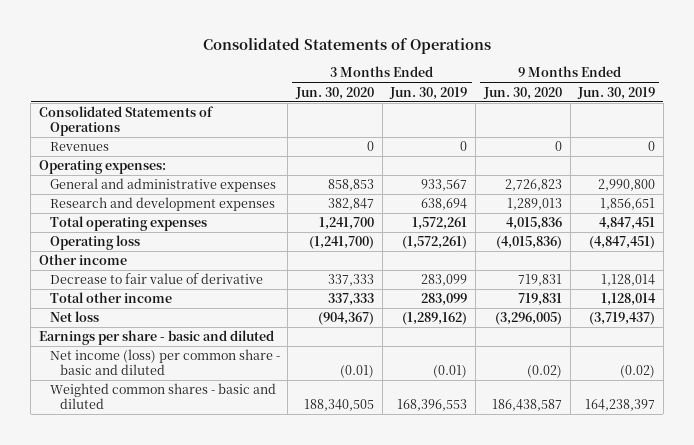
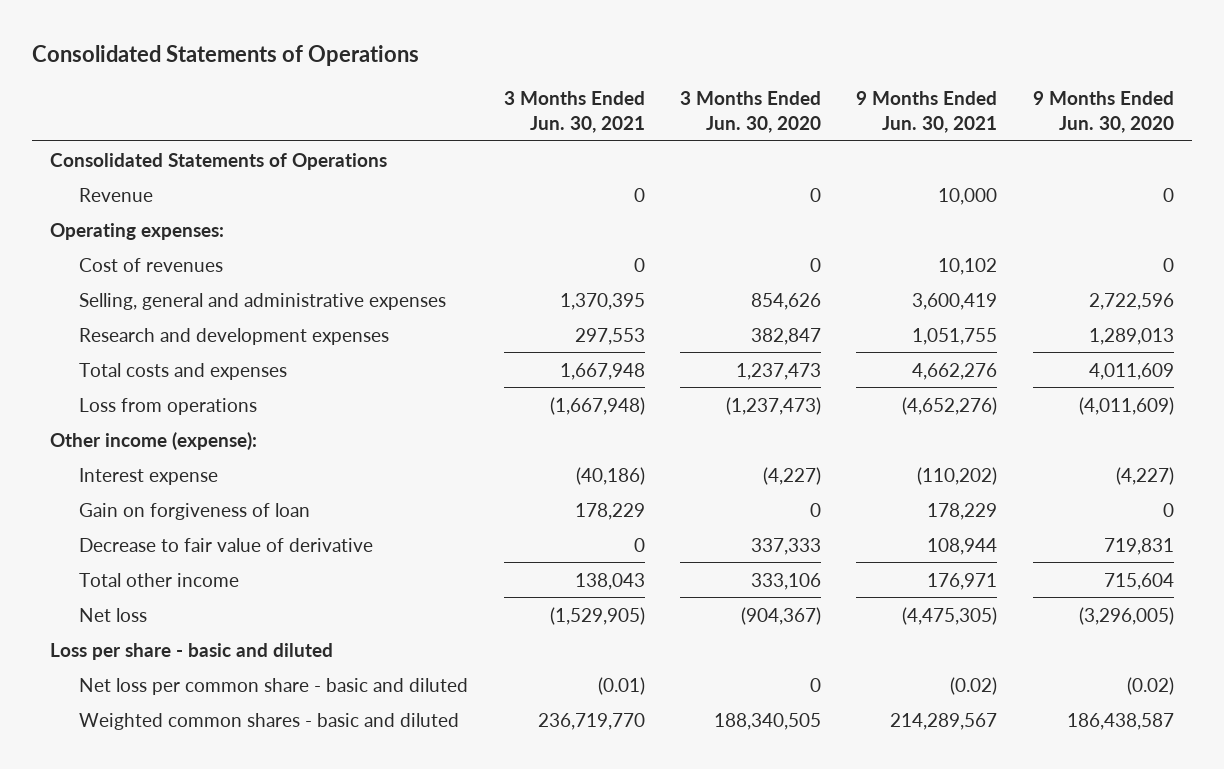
[389,86,468,100] Jun. 30, 2019 -> none
[577,86,656,100] Jun. 30, 2019 -> none
none -> [503,91,645,133] 3 Months Ended Jun. 30, 2021
none -> [856,91,998,133] 9 Months Ended Jun. 30, 2021
[49,142,109,152] Revenues -> [79,187,154,202] Revenue
none -> [79,257,224,272] Cost of revenues
[49,178,276,193] General and administrative expenses -> [79,292,447,310] Selling, general and administrative expenses
[327,179,374,192] 858,853 -> [751,292,822,310] 854,626
[504,179,562,192] 2,726,823 -> [1088,292,1174,310] 2,722,596
[49,216,207,232] Total operating expenses -> none
none -> [79,362,288,380] Total costs and expenses
[49,235,140,251] Operating loss -> [79,397,258,415] Loss from operations
[308,236,374,250] (1,241,700) -> [726,396,822,415] (1,237,473)
[495,236,562,250] (4,015,836) -> [1078,396,1174,415] (4,011,609)
[39,254,128,266] Other income -> [49,431,257,450] Other income (expense):
none -> [79,467,219,485] Interest expense
none -> [79,502,311,520] Gain on forgiveness of loan
[327,293,374,307] 337,333 -> [751,572,822,590] 333,106
[517,293,562,307] 719,831 -> [1103,572,1174,590] 715,604
[39,330,275,346] Earnings per share - basic and diluted -> [49,642,333,660] Loss per share - basic and diluted
[49,349,280,375] Net income (loss) per common share - basic and diluted -> [79,677,469,695] Net loss per common share - basic and diluted
[339,364,374,378] (0.01) -> [810,677,822,692] 0

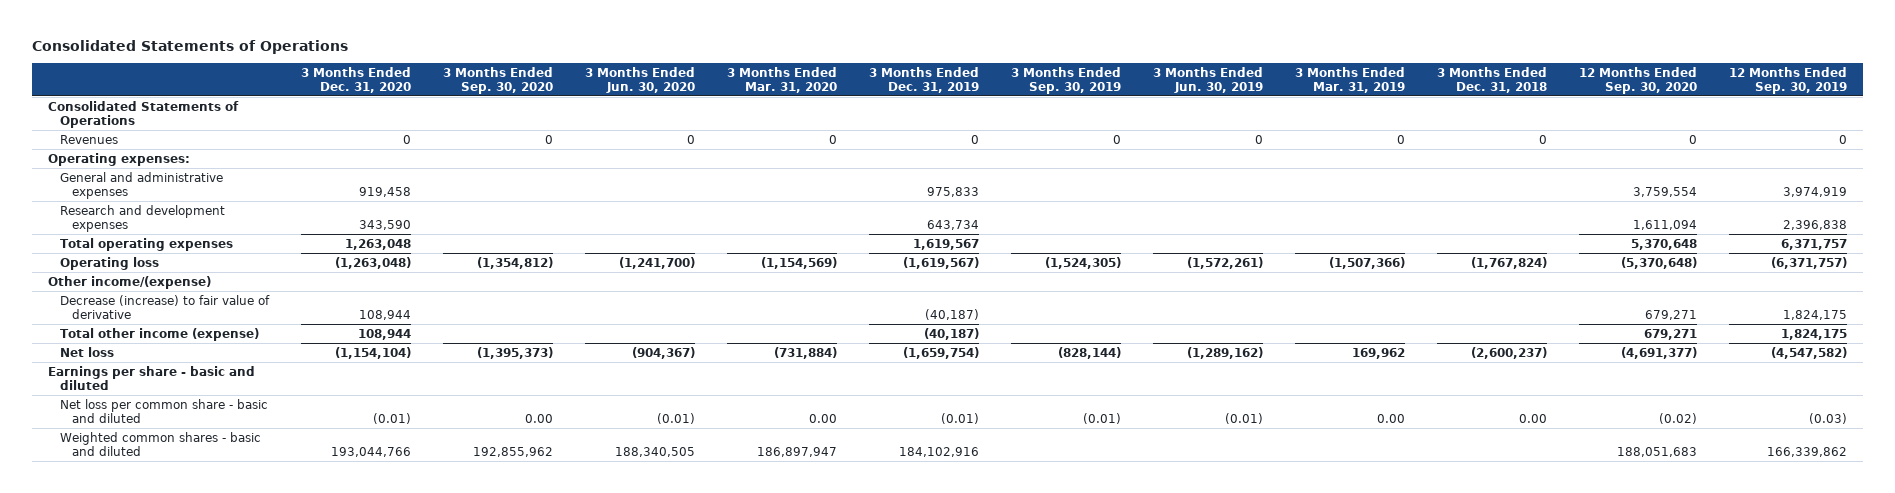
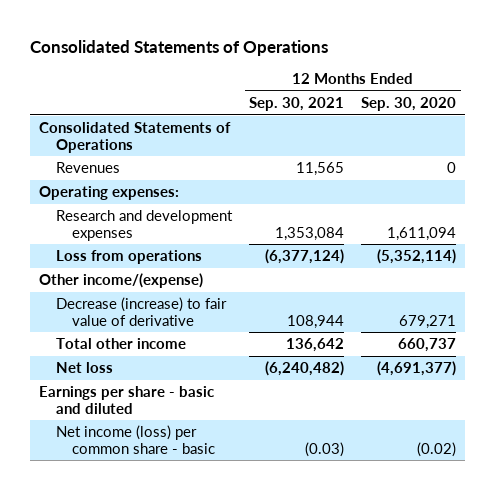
[301,66,412,93] 3 Months Ended Dec. 31, 2020 -> none
[443,66,554,94] 3 Months Ended Sep. 30, 2020 -> none
[585,66,696,93] 3 Months Ended Jun. 30, 2020 -> none
[727,66,838,93] 3 Months Ended Mar. 31, 2020 -> none
[868,66,979,93] 3 Months Ended Dec. 31, 2019 -> none
[1010,66,1121,94] 3 Months Ended Sep. 30, 2019 -> none
[1152,66,1263,93] 3 Months Ended Jun. 30, 2019 -> none
[1294,66,1405,93] 3 Months Ended Mar. 31, 2019 -> none
[1436,66,1547,93] 3 Months Ended Dec. 31, 2018 -> none
[1728,66,1847,94] 12 Months Ended Sep. 30, 2019 -> none
none -> [249,96,345,111] Sep. 30, 2021
[60,171,224,199] General and administrative expenses -> none
[60,237,234,251] Total operating expenses -> none
[60,256,160,270] Operating loss -> [55,250,202,265] Loss from operations
[1620,256,1697,269] (5,370,648) -> [377,249,457,265] (5,352,114)
[60,327,260,341] Total other income (expense) -> [55,338,186,350] Total other income
[1643,328,1697,340] 679,271 -> [398,338,457,353] 660,737
[60,431,262,456] Weighted common shares - basic and diluted -> none
[60,398,269,423] Net loss per common share - basic and diluted -> [55,425,216,454] Net income (loss) per common share - basic

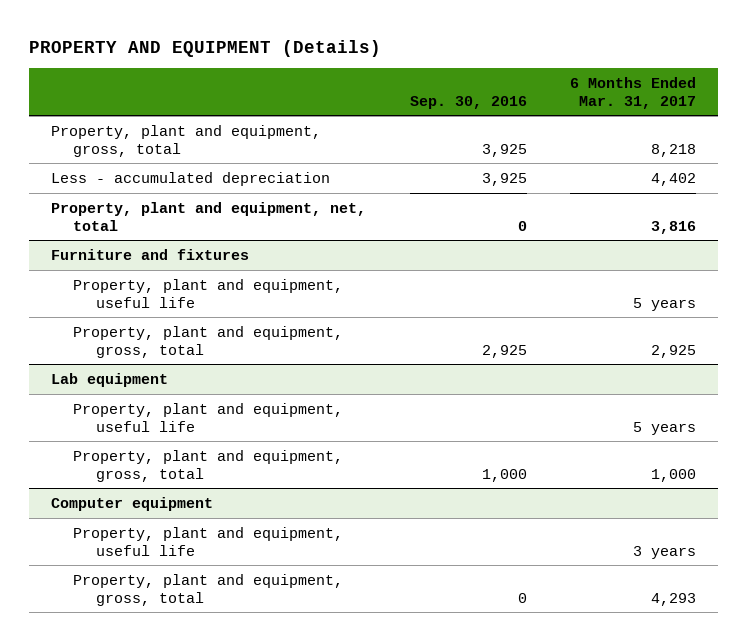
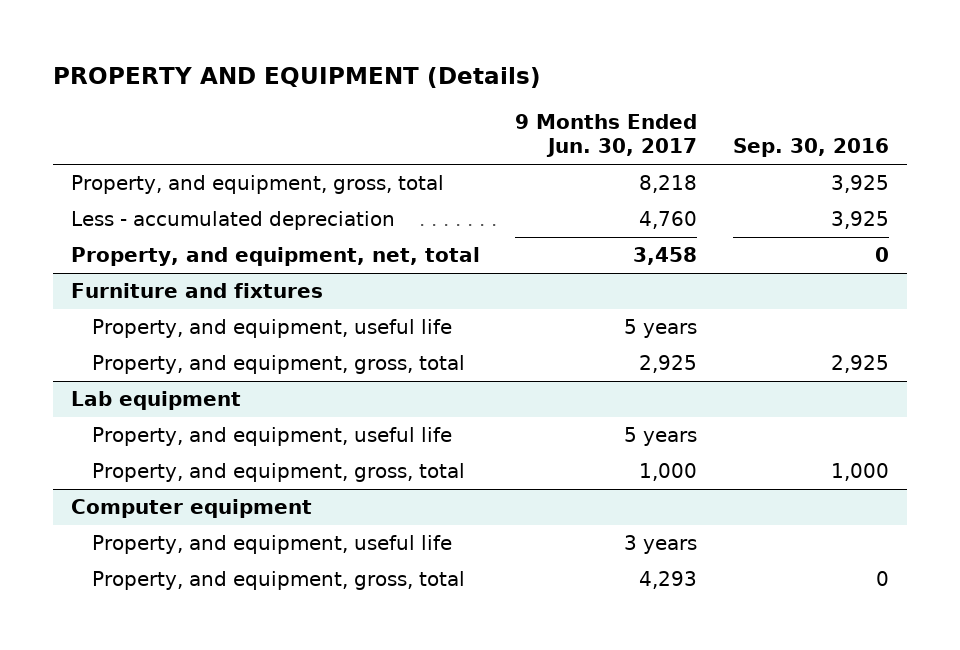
[570,76,697,109] 6 Months Ended Mar. 31, 2017 -> none
none -> [515,114,698,158] 9 Months Ended Jun. 30, 2017
[51,124,322,157] Property, plant and equipment, gross, total -> [70,175,444,195] Property, and equipment, gross, total
[51,201,367,231] Property, plant and equipment, net, total -> [70,247,480,267] Property, and equipment, net, total
[73,278,344,308] Property, plant and equipment, useful life -> [91,319,452,339] Property, and equipment, useful life
[73,325,344,358] Property, plant and equipment, gross, total -> [91,355,465,375] Property, and equipment, gross, total
[73,402,344,432] Property, plant and equipment, useful life -> [91,427,452,447] Property, and equipment, useful life
[73,449,344,482] Property, plant and equipment, gross, total -> [91,463,465,483] Property, and equipment, gross, total
[73,526,344,556] Property, plant and equipment, useful life -> [91,535,452,555] Property, and equipment, useful life
[73,573,344,606] Property, plant and equipment, gross, total -> [91,571,465,591] Property, and equipment, gross, total

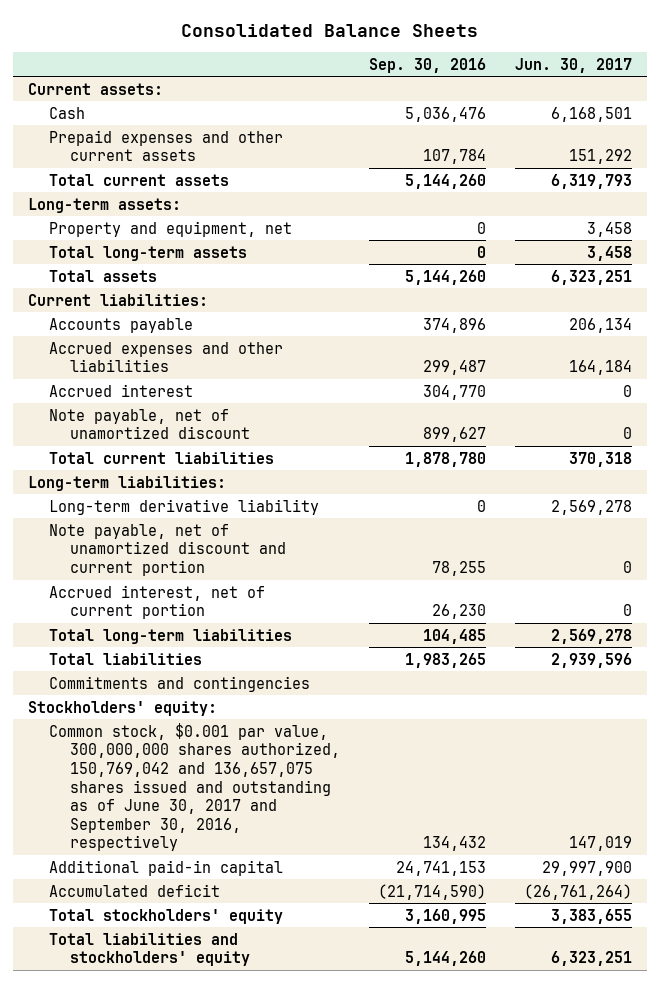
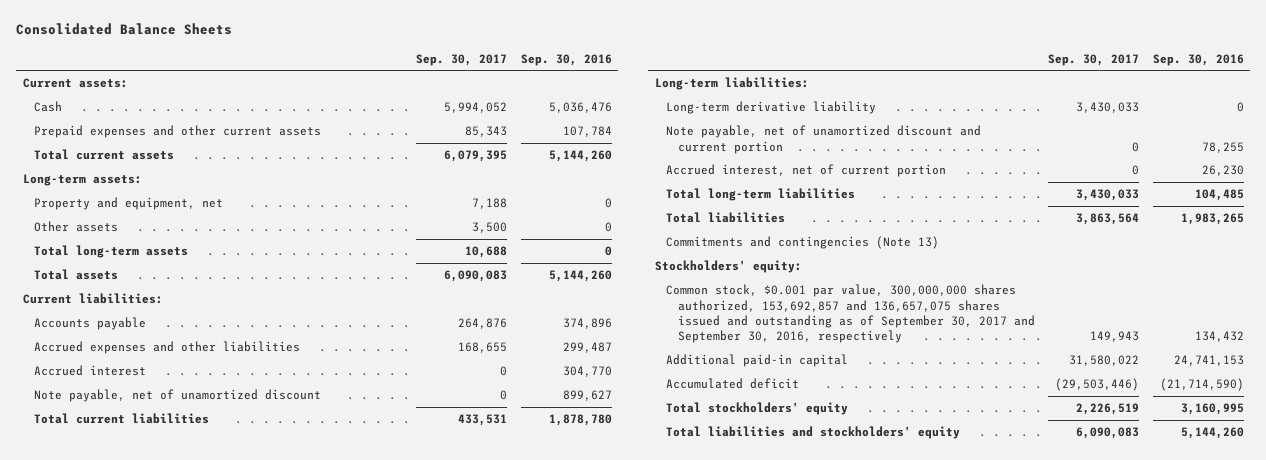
[515,57,633,73] Jun. 30, 2017 -> none
none -> [416,53,508,66] Sep. 30, 2017
none -> [34,221,119,233] Other assets
[48,675,310,692] Commitments and contingencies -> [666,236,940,250] Commitments and contingencies (Note 13)
[48,722,341,852] Common stock, $0.001 par value, 300,000,000 shares authorized, 150,769,042 and 136,657,075 shares issued and outstanding as of June 30, 2017 and September 30, 2016, respectively -> [666,284,1035,344] Common stock, $0.001 par value, 300,000,000 shares authorized, 153,692,857 and 136,657,075 shares issued and outstanding as of September 30, 2017 and September 30, 2016, respectively

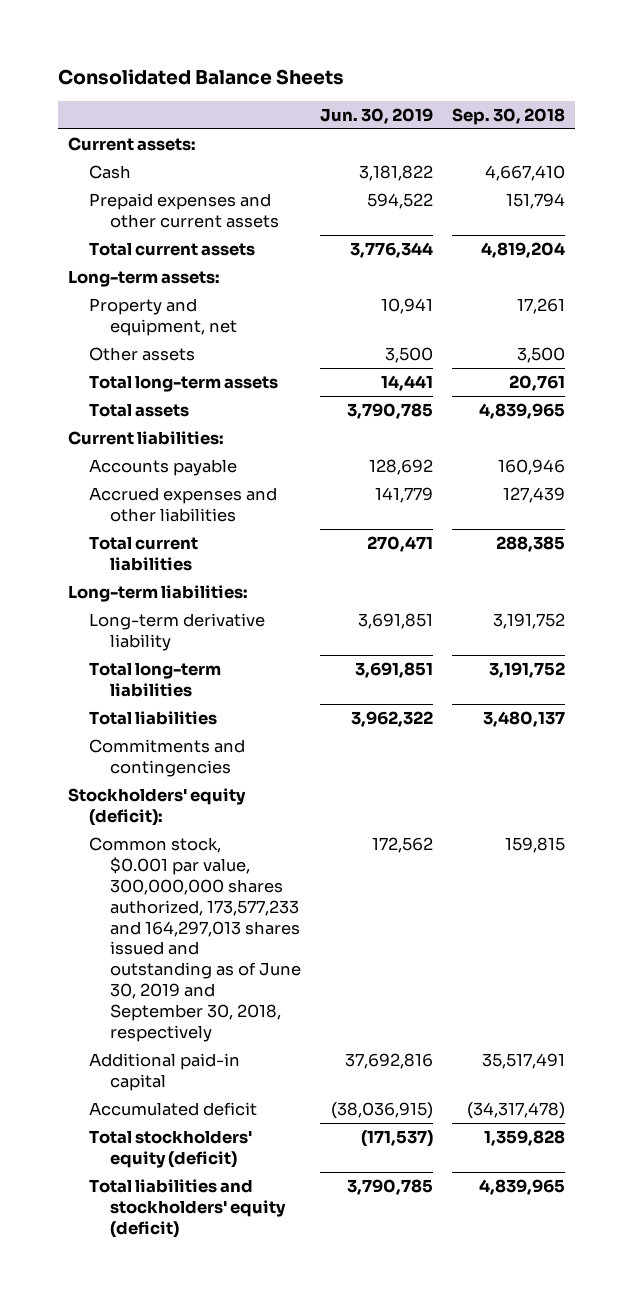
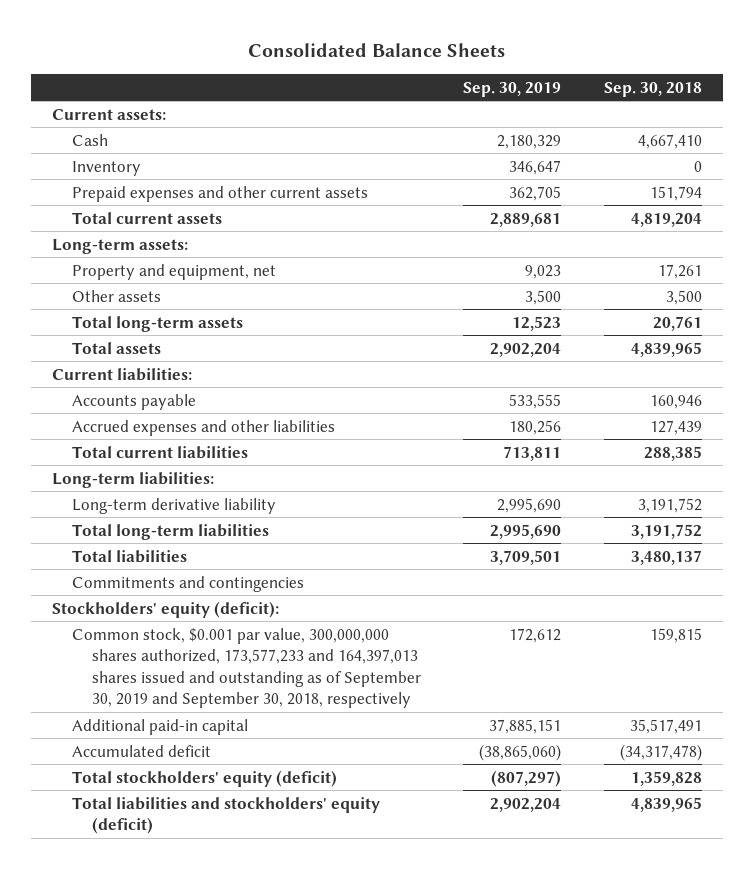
[320,107,434,124] Jun. 30, 2019 -> none
none -> [463,81,562,97] Sep. 30, 2019
none -> [71,160,141,176] Inventory
[88,837,301,1042] Common stock, $0.001 par value, 300,000,000 shares authorized, 173,577,233 and 164,297,013 shares issued and outstanding as of June 30, 2019 and September 30, 2018, respectively -> [71,627,421,709] Common stock, $0.001 par value, 300,000,000 shares authorized, 173,577,233 and 164,397,013 shares issued and outstanding as of September 30, 2019 and September 30, 2018, respectively

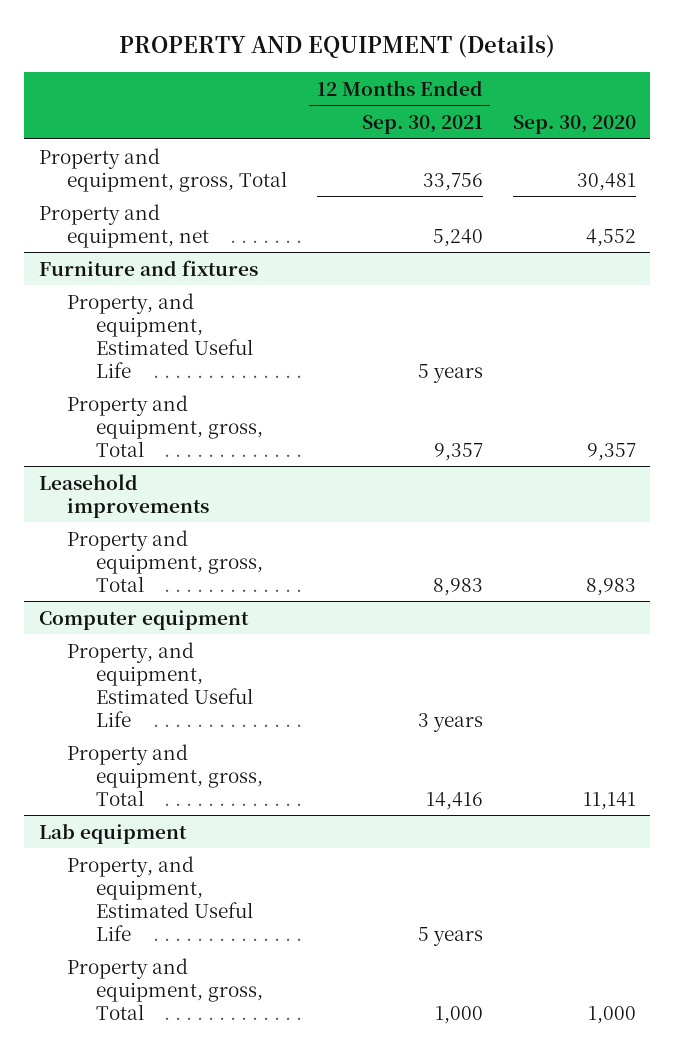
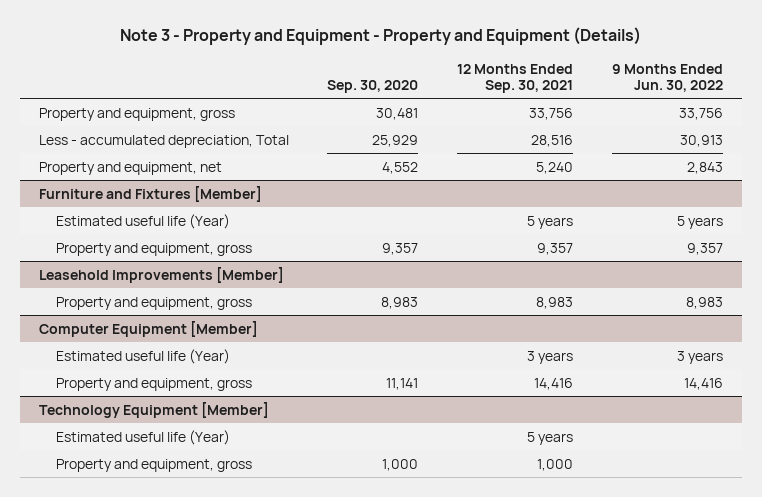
[119,35,556,59] PROPERTY AND EQUIPMENT (Details) -> [119,27,641,46] Note 3 - Property and Equipment - Property and Equipment (Details)
none -> [611,63,723,93] 9 Months Ended Jun. 30, 2022
[38,147,288,192] Property and equipment, gross, Total -> [38,107,235,121] Property and equipment, gross
none -> [38,134,289,148] Less - accumulated depreciation, Total
[38,259,258,276] Furniture and fixtures -> [38,185,262,202] Furniture and Fixtures [Member]
[67,292,253,378] Property, and equipment, Estimated Useful Life -> [56,213,231,229] Estimated useful life (Year)
[67,394,263,457] Property and equipment, gross, Total -> [56,242,253,256] Property and equipment, gross
[38,473,210,518] Leasehold improvements -> [38,266,284,283] Leasehold Improvements [Member]
[67,529,263,592] Property and equipment, gross, Total -> [56,296,253,310] Property and equipment, gross
[38,609,249,630] Computer equipment -> [38,320,258,337] Computer Equipment [Member]
[67,641,253,727] Property, and equipment, Estimated Useful Life -> [56,348,231,364] Estimated useful life (Year)
[67,743,263,806] Property and equipment, gross, Total -> [56,377,253,391] Property and equipment, gross
[38,822,187,844] Lab equipment -> [38,401,269,418] Technology Equipment [Member]
[67,855,253,941] Property, and equipment, Estimated Useful Life -> [56,429,231,445] Estimated useful life (Year)
[67,957,263,1020] Property and equipment, gross, Total -> [56,458,253,472] Property and equipment, gross

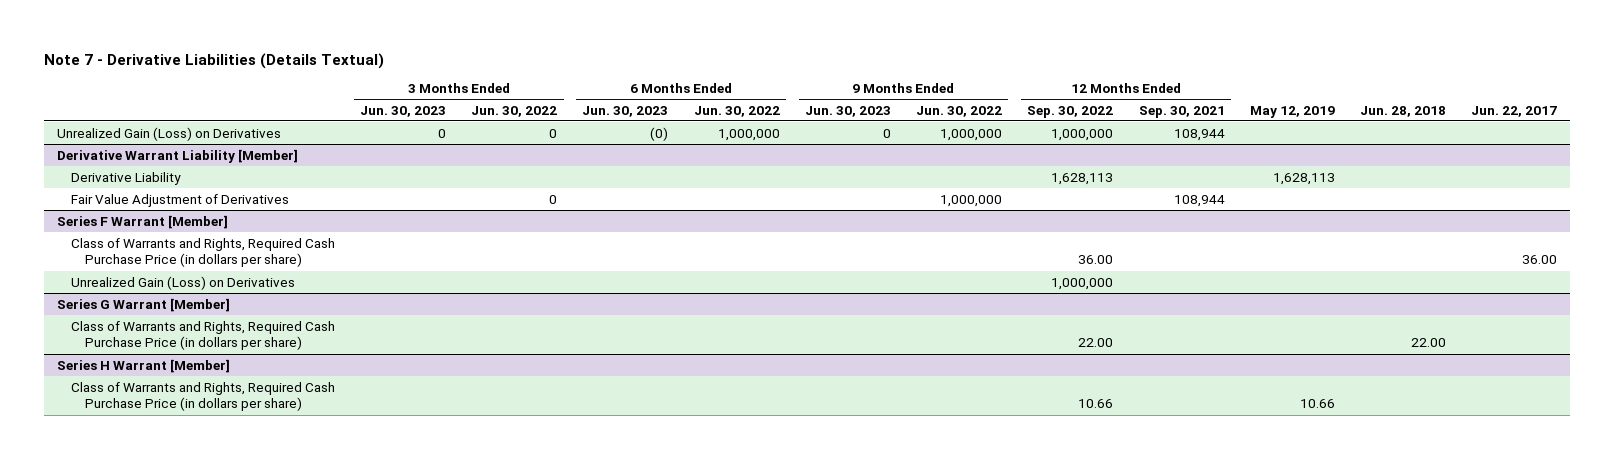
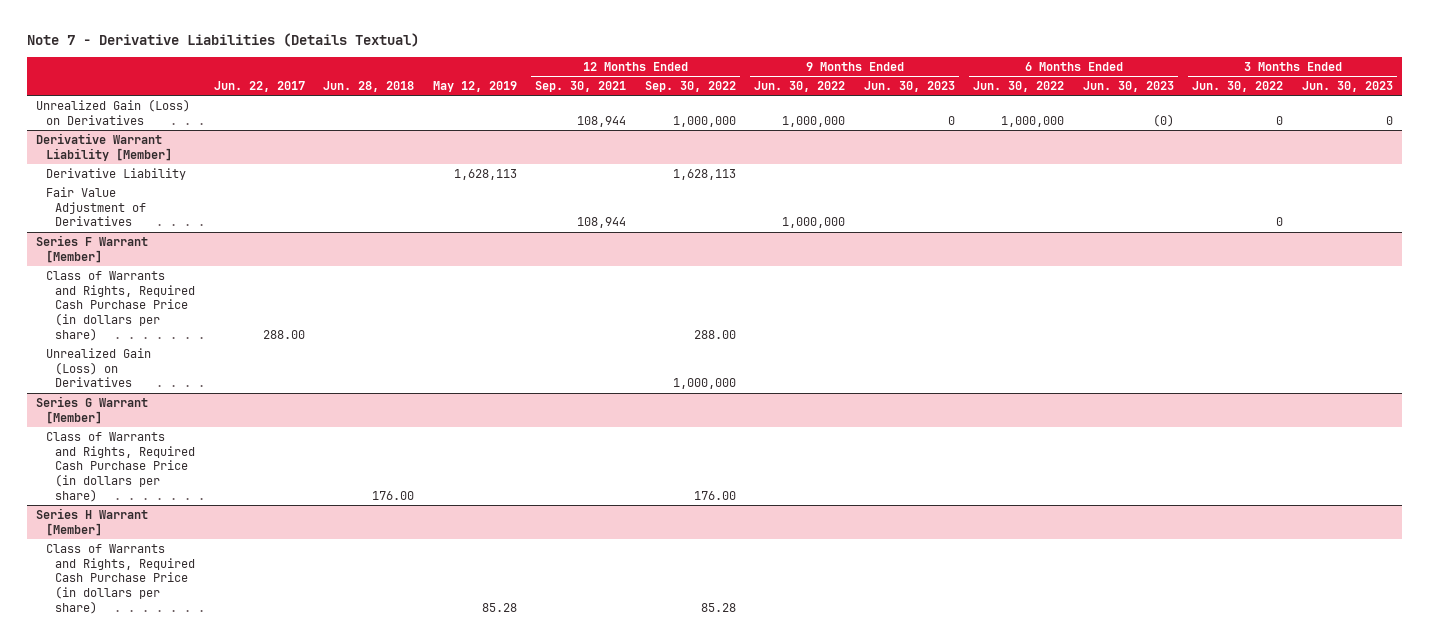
[1078,255,1114,265] 36.00 -> [693,329,736,339] 288.00
[1522,255,1558,265] 36.00 -> [262,329,305,339] 288.00
[1078,338,1114,348] 22.00 -> [693,490,736,500] 176.00
[1410,338,1446,348] 22.00 -> [372,490,415,500] 176.00
[1078,399,1114,409] 10.66 -> [700,602,736,612] 85.28
[1299,399,1335,409] 10.66 -> [481,602,517,612] 85.28

